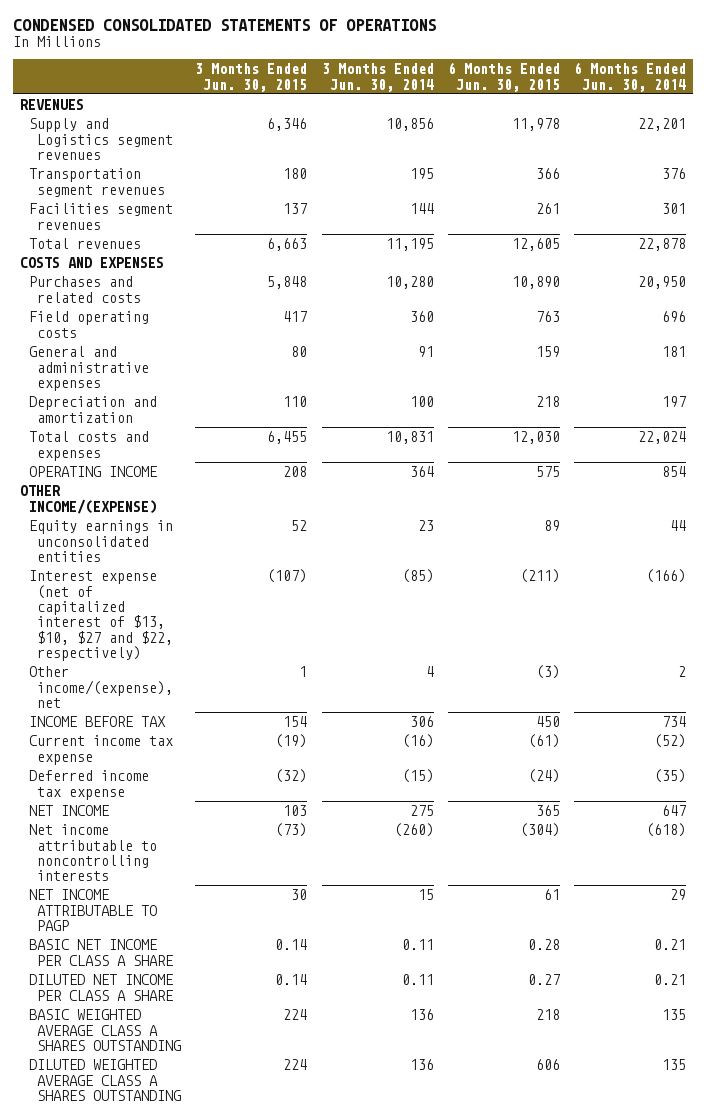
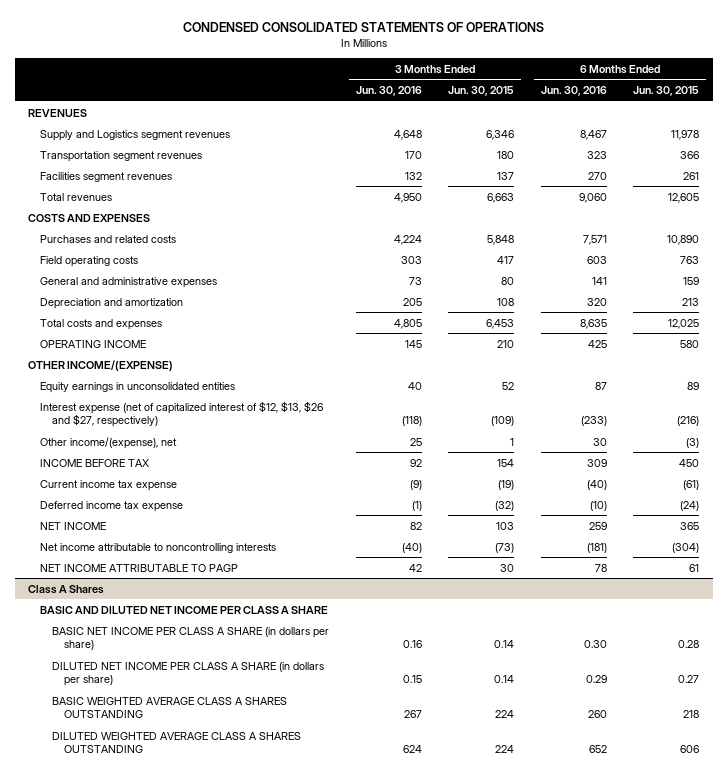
[321,63,434,92] 3 Months Ended Jun. 30, 2014 -> none
[573,62,686,92] 6 Months Ended Jun. 30, 2014 -> none
none -> [355,86,422,97] Jun. 30, 2016
none -> [540,86,607,97] Jun. 30, 2016
[283,396,308,408] 110 -> [497,297,515,306] 108
[535,396,560,408] 218 -> [682,297,700,306] 213
[267,431,308,445] 6,455 -> [486,318,515,329] 6,453
[511,431,560,445] 12,030 -> [668,318,700,329] 12,025
[283,466,308,478] 208 -> [497,339,515,348] 210
[535,466,560,478] 575 -> [680,339,700,348] 580
[28,570,174,661] Interest expense (net of capitalized interest of $13, $10, $27 and $22, respectively) -> [40,400,324,428] Interest expense (net of capitalized interest of $12, $13, $26 and $27, respectively)
[267,569,308,584] (107) -> [491,416,515,427] (109)
[519,569,560,584] (211) -> [677,416,700,427] (216)
none -> [28,584,105,594] Class A Shares
none -> [40,605,329,614] BASIC AND DILUTED NET INCOME PER CLASS A SHARE
[28,939,174,966] BASIC NET INCOME PER CLASS A SHARE -> [52,626,330,651] BASIC NET INCOME PER CLASS A SHARE (in dollars per share)
[28,974,174,1001] DILUTED NET INCOME PER CLASS A SHARE -> [52,661,325,687] DILUTED NET INCOME PER CLASS A SHARE (in dollars per share)

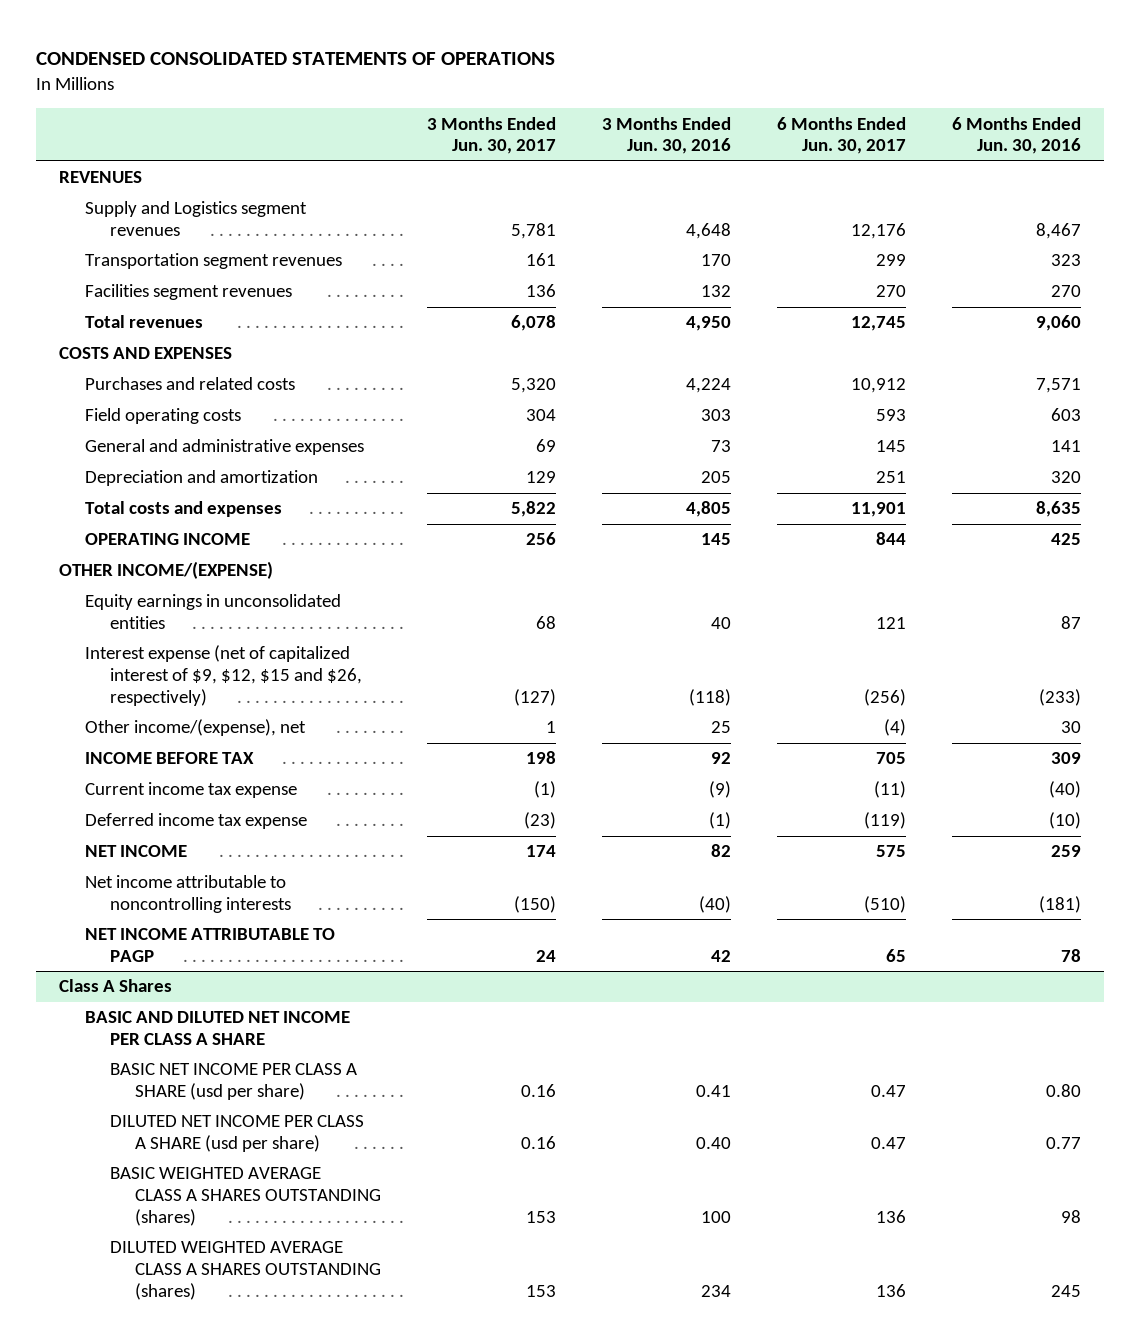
[448,86,515,97] Jun. 30, 2015 -> none
[633,86,700,97] Jun. 30, 2015 -> none
none -> [427,116,557,155] 3 Months Ended Jun. 30, 2017
none -> [776,116,906,155] 6 Months Ended Jun. 30, 2017
[40,400,324,428] Interest expense (net of capitalized interest of $12, $13, $26 and $27, respectively) -> [84,645,362,706] Interest expense (net of capitalized interest of $9, $12, $15 and $26, respectively)
[52,626,330,651] BASIC NET INCOME PER CLASS A SHARE (in dollars per share) -> [109,1063,357,1101] BASIC NET INCOME PER CLASS A SHARE (usd per share)
[402,640,422,649] 0.16 -> [696,1085,732,1098] 0.41
[583,640,607,649] 0.30 -> [1045,1084,1081,1098] 0.80
[52,661,325,687] DILUTED NET INCOME PER CLASS A SHARE (in dollars per share) -> [109,1115,364,1153] DILUTED NET INCOME PER CLASS A SHARE (usd per share)
[402,675,422,684] 0.15 -> [696,1137,732,1150] 0.40
[585,675,607,684] 0.29 -> [1045,1137,1081,1150] 0.77
[52,696,288,719] BASIC WEIGHTED AVERAGE CLASS A SHARES OUTSTANDING -> [109,1167,382,1226] BASIC WEIGHTED AVERAGE CLASS A SHARES OUTSTANDING (shares)
[403,710,422,719] 267 -> [701,1210,732,1223] 100
[587,710,607,719] 260 -> [1060,1209,1081,1223] 98
[52,731,302,754] DILUTED WEIGHTED AVERAGE CLASS A SHARES OUTSTANDING -> [109,1241,382,1300] DILUTED WEIGHTED AVERAGE CLASS A SHARES OUTSTANDING (shares)
[402,745,422,754] 624 -> [701,1284,732,1297] 234
[588,745,607,754] 652 -> [1050,1284,1081,1297] 245

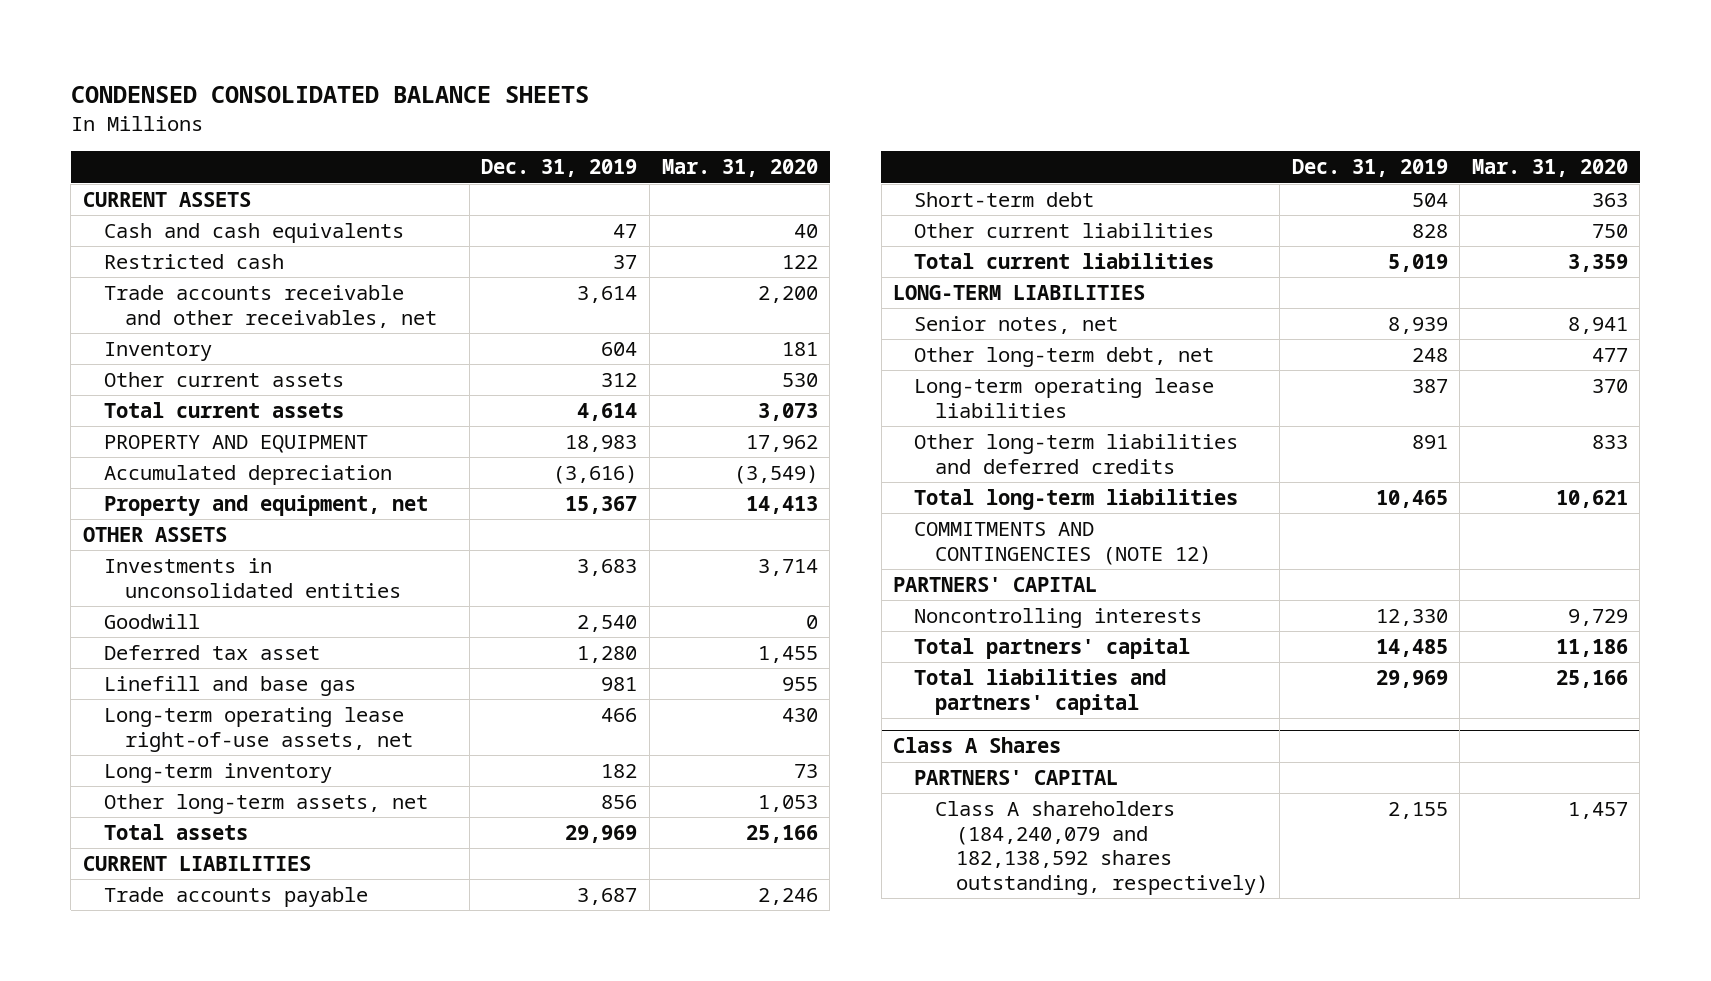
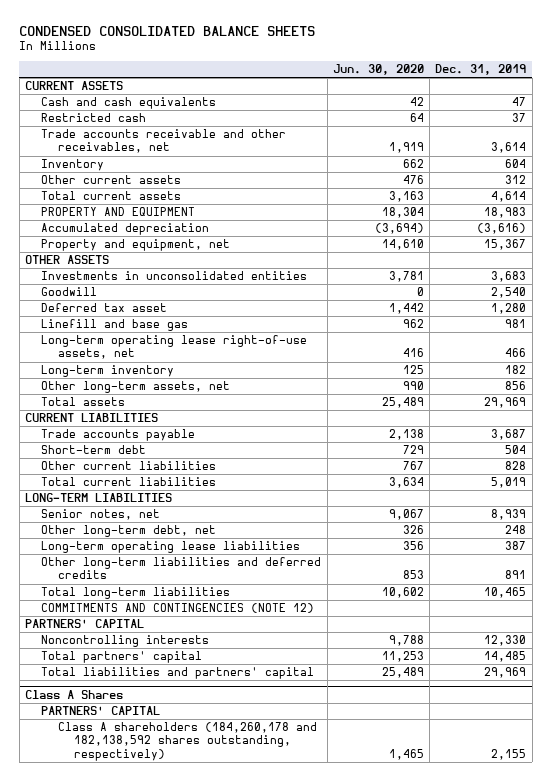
[661,159,818,178] Mar. 31, 2020 -> none
none -> [332,64,424,76] Jun. 30, 2020
[934,801,1268,896] Class A shareholders (184,240,079 and 182,138,592 shares outstanding, respectively) -> [57,722,317,761] Class A shareholders (184,260,178 and 182,138,592 shares outstanding, respectively)

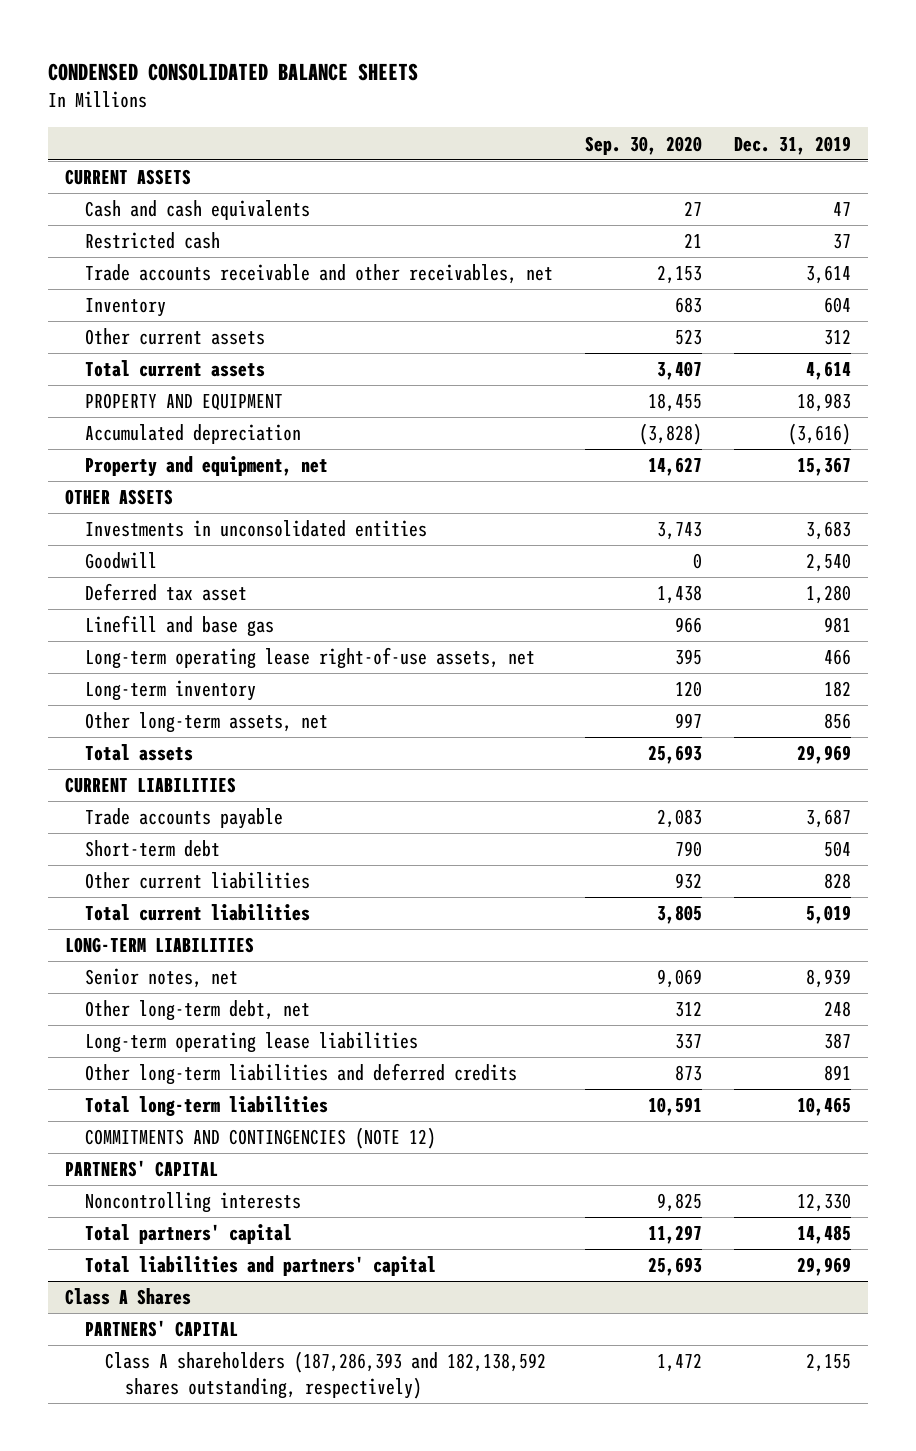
[332,64,424,76] Jun. 30, 2020 -> none
none -> [585,135,703,155] Sep. 30, 2020
[57,722,317,761] Class A shareholders (184,260,178 and 182,138,592 shares outstanding, respectively) -> [105,1351,547,1399] Class A shareholders (187,286,393 and 182,138,592 shares outstanding, respectively)

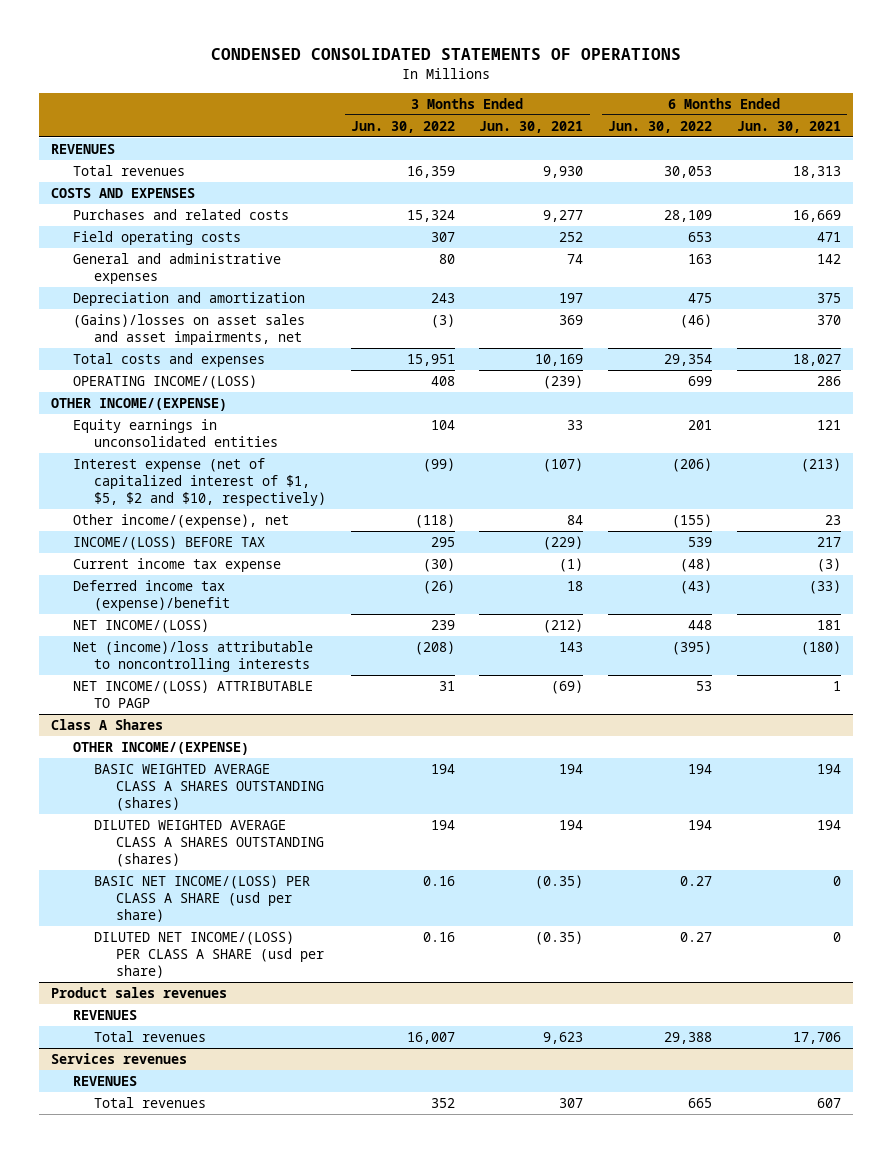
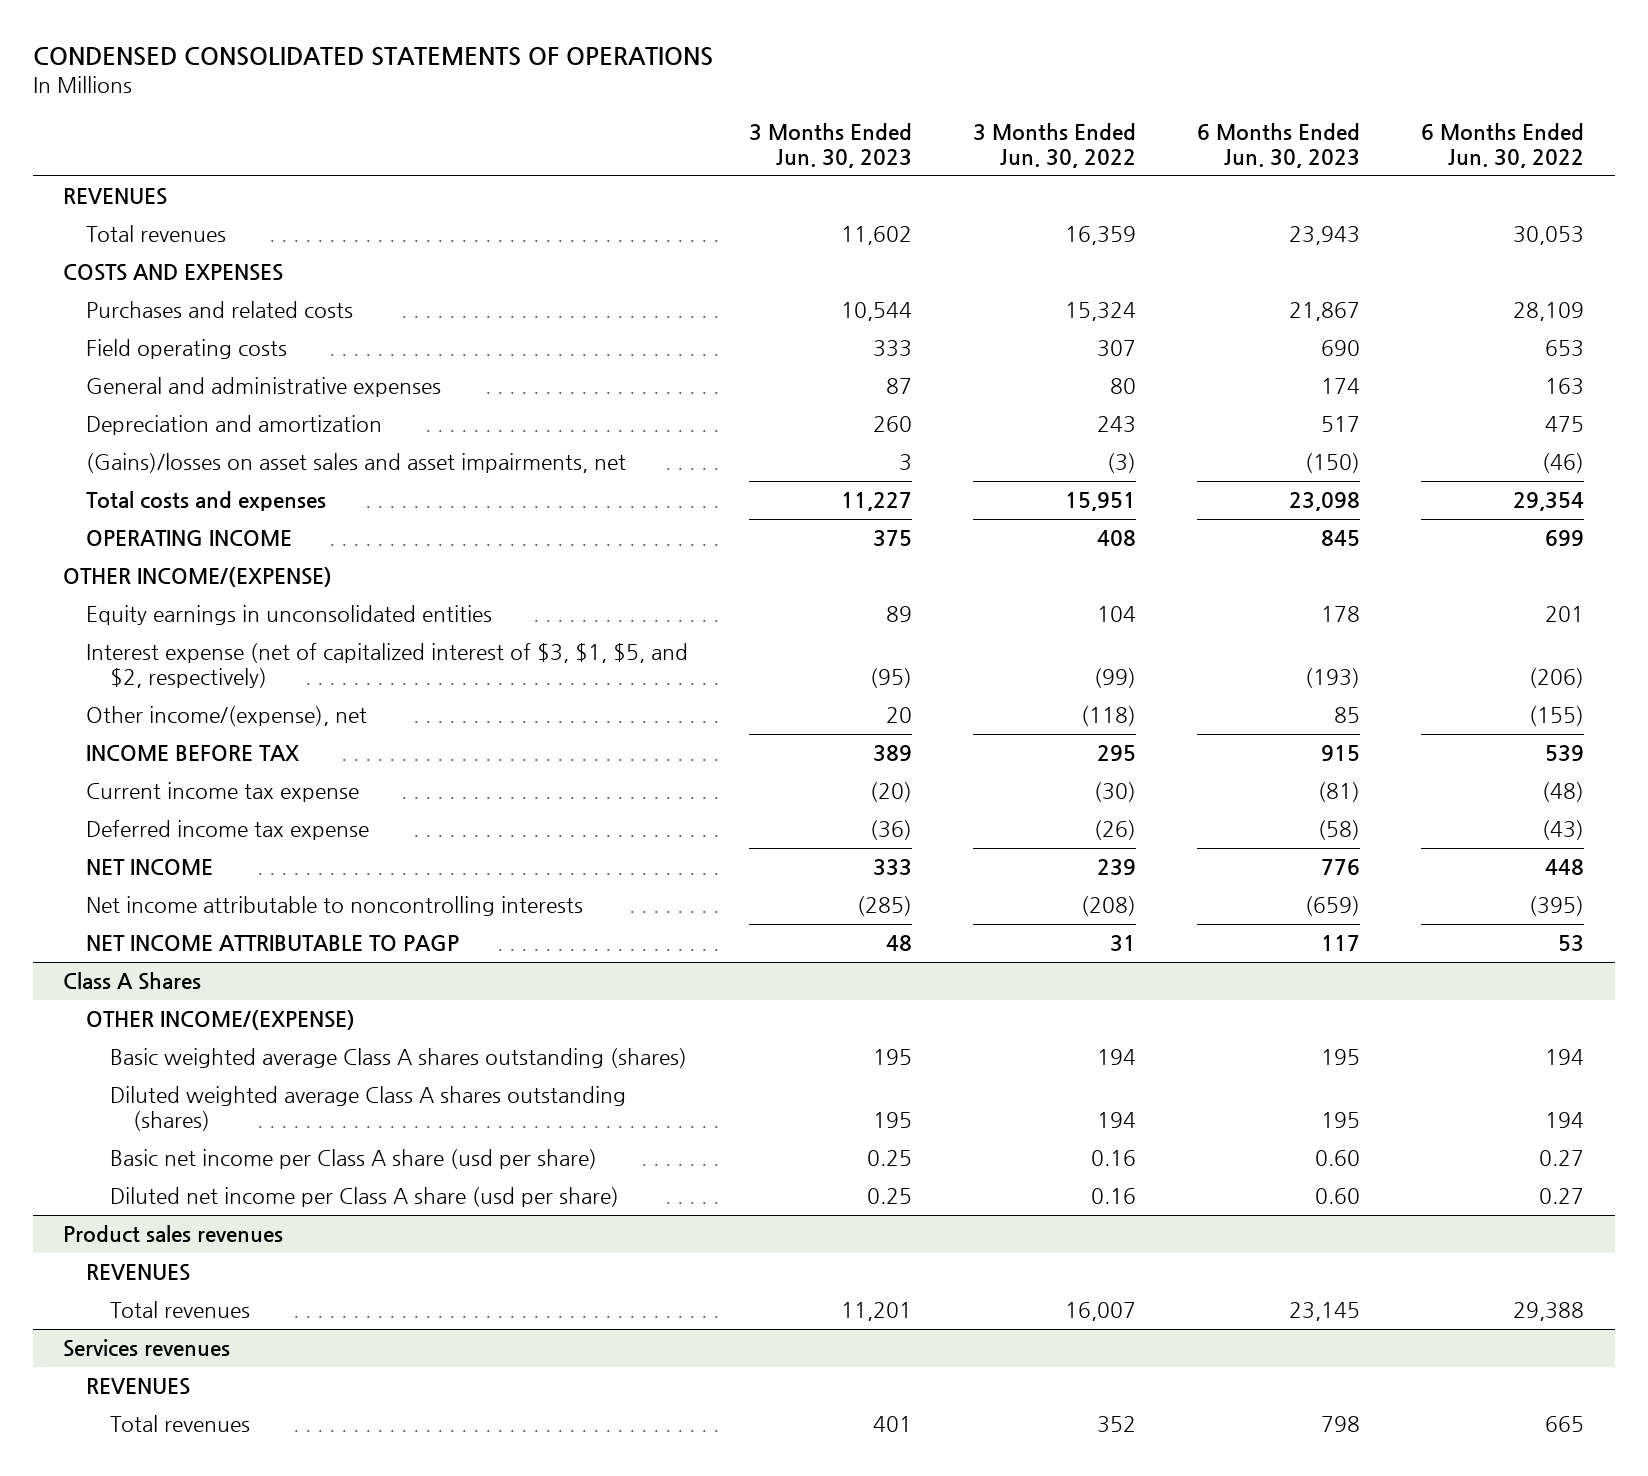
[479,120,584,133] Jun. 30, 2021 -> none
[736,120,841,133] Jun. 30, 2021 -> none
none -> [749,122,913,168] 3 Months Ended Jun. 30, 2023
none -> [1197,122,1361,168] 6 Months Ended Jun. 30, 2023
[72,374,257,389] OPERATING INCOME/(LOSS) -> [86,530,293,547] OPERATING INCOME
[72,457,327,506] Interest expense (net of capitalized interest of $1, $5, $2 and $10, respectively) -> [86,643,689,689] Interest expense (net of capitalized interest of $3, $1, $5, and $2, respectively)
[72,535,265,550] INCOME/(LOSS) BEFORE TAX -> [86,745,300,762] INCOME BEFORE TAX
[72,579,231,611] Deferred income tax (expense)/benefit -> [86,820,370,841] Deferred income tax expense
[72,618,209,633] NET INCOME/(LOSS) -> [86,859,214,876] NET INCOME
[72,640,313,672] Net (income)/loss attributable to noncontrolling interests -> [86,896,584,917] Net income attributable to noncontrolling interests
[72,679,313,708] NET INCOME/(LOSS) ATTRIBUTABLE TO PAGP -> [86,935,460,952] NET INCOME ATTRIBUTABLE TO PAGP
[94,763,324,811] BASIC WEIGHTED AVERAGE CLASS A SHARES OUTSTANDING (shares) -> [109,1048,687,1069] Basic weighted average Class A shares outstanding (shares)
[94,819,324,867] DILUTED WEIGHTED AVERAGE CLASS A SHARES OUTSTANDING (shares) -> [109,1086,626,1132] Diluted weighted average Class A shares outstanding (shares)
[94,874,311,922] BASIC NET INCOME/(LOSS) PER CLASS A SHARE (usd per share) -> [109,1149,597,1170] Basic net income per Class A share (usd per share)
[94,930,324,978] DILUTED NET INCOME/(LOSS) PER CLASS A SHARE (usd per share) -> [109,1187,619,1208] Diluted net income per Class A share (usd per share)

